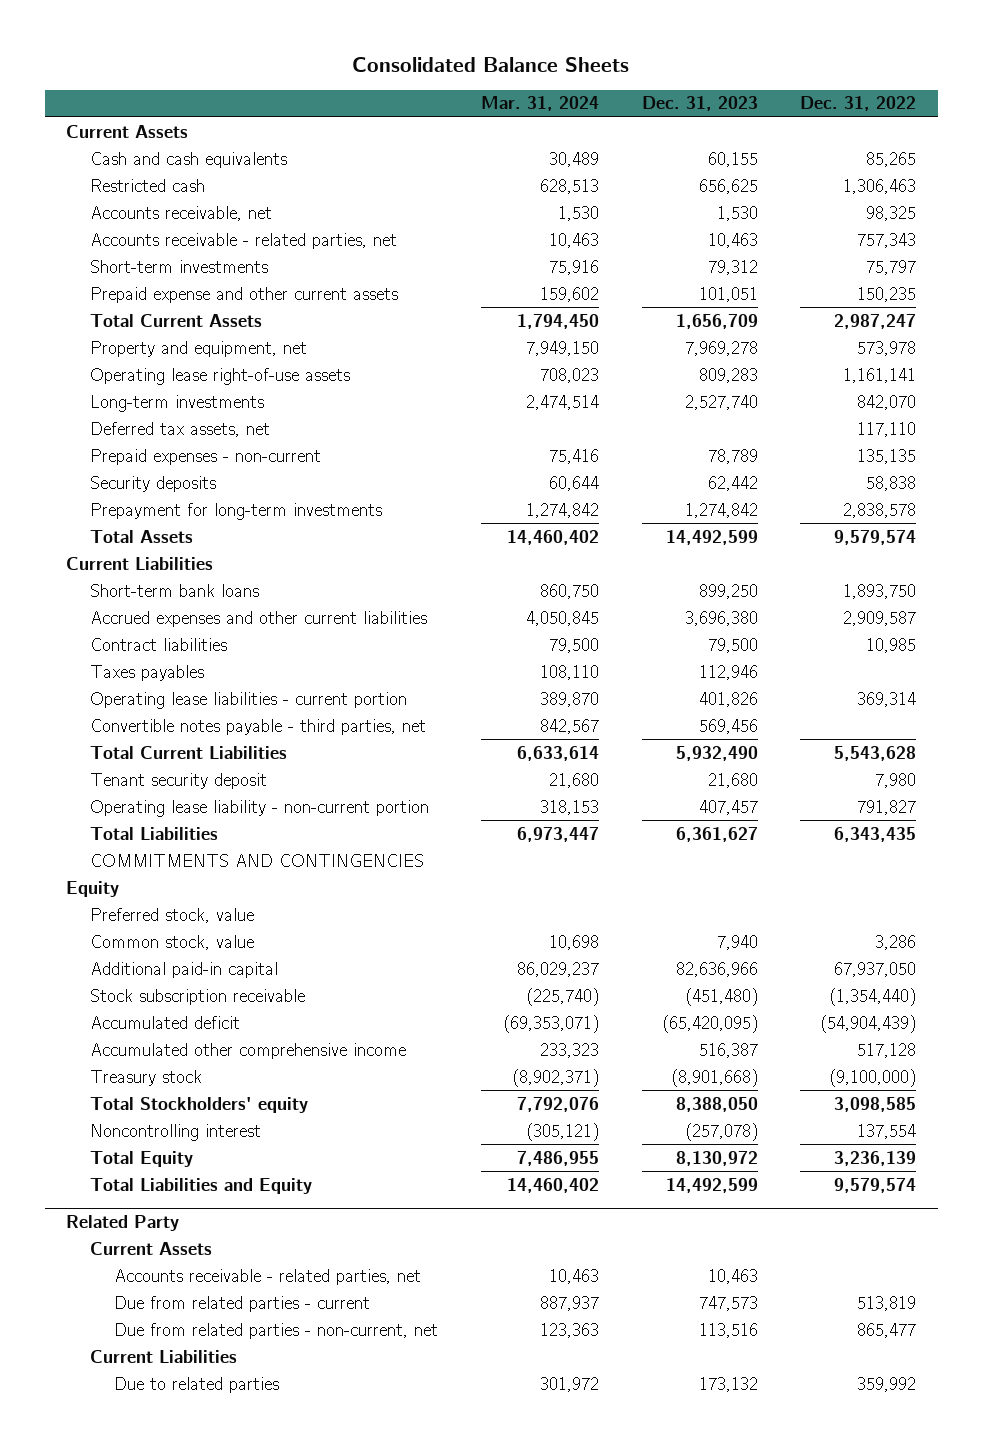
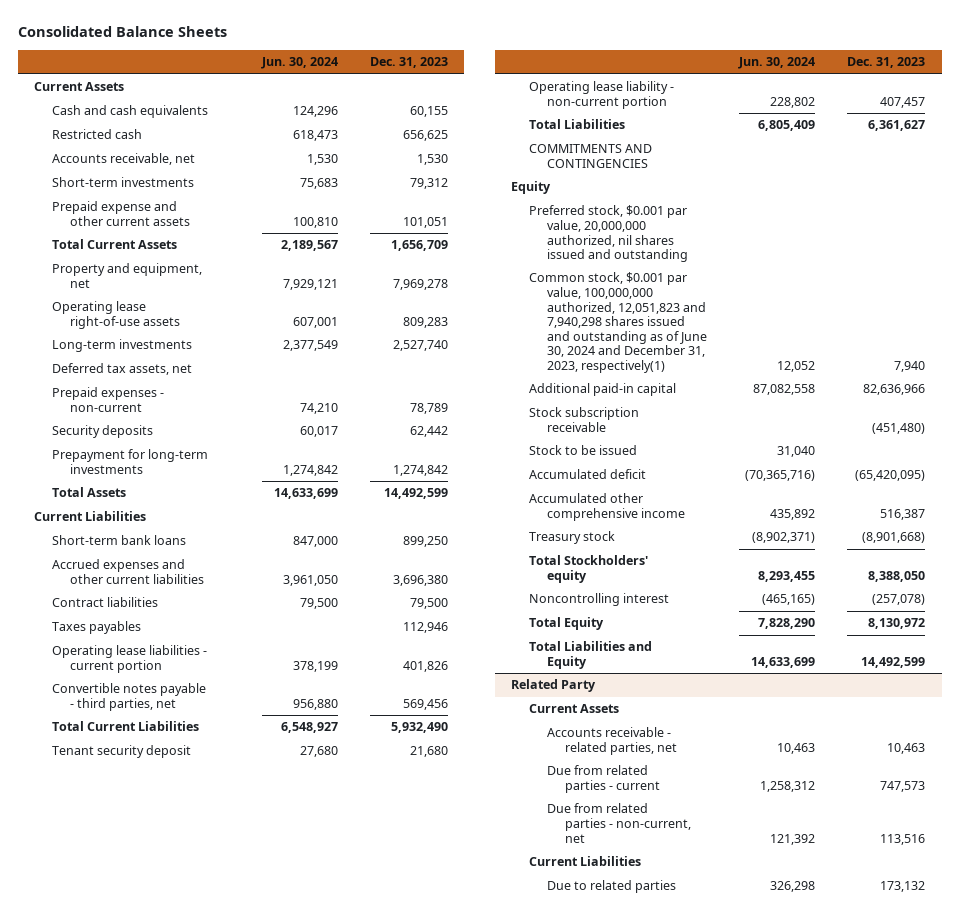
[480,96,599,112] Mar. 31, 2024 -> none
[800,96,917,112] Dec. 31, 2022 -> none
none -> [260,57,338,70] Jun. 30, 2024
[90,232,398,249] Accounts receivable - related parties, net -> none
[90,907,255,923] Preferred stock, value -> [529,205,689,263] Preferred stock, $0.001 par value, 20,000,000 authorized, nil shares issued and outstanding
[90,934,255,950] Common stock, value -> [529,272,708,373] Common stock, $0.001 par value, 100,000,000 authorized, 12,051,823 and 7,940,298 shares issued and outstanding as of June 30, 2024 and December 31, 2023, respectively(1)
none -> [529,445,638,456] Stock to be issued

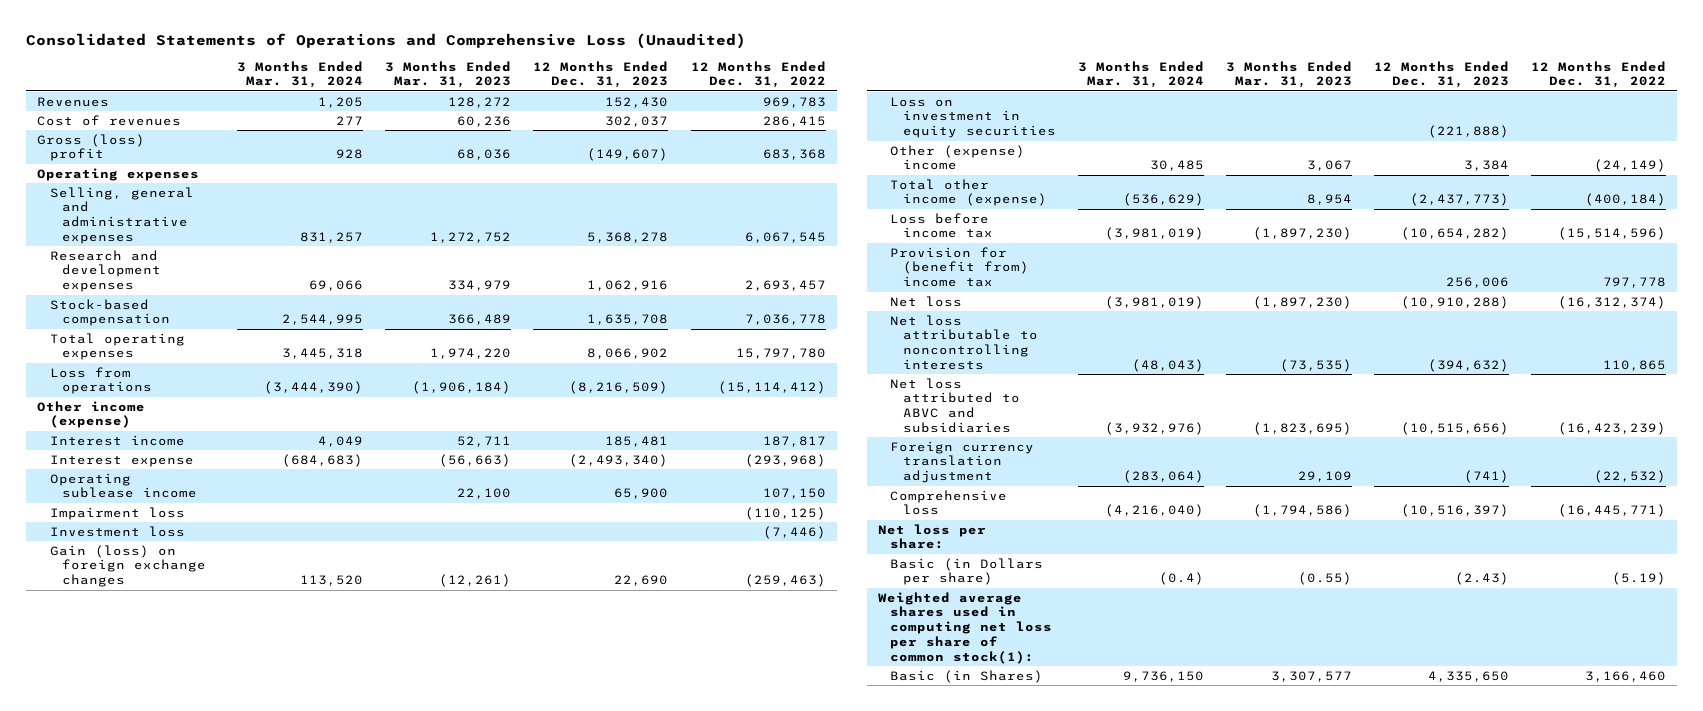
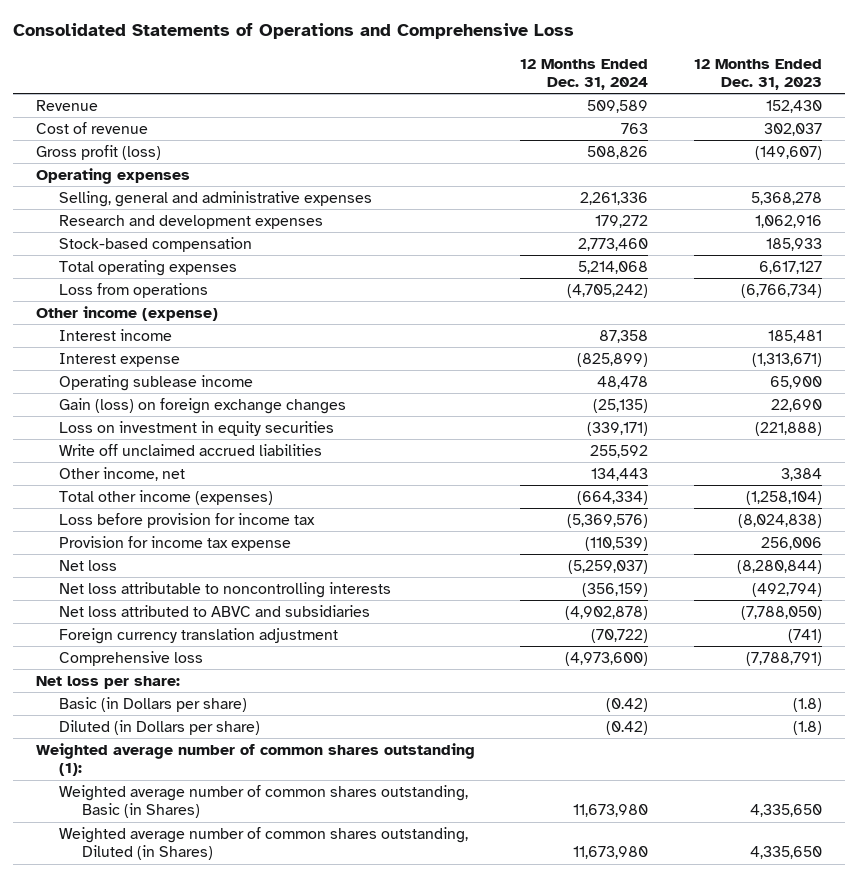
[26,32,747,49] Consolidated Statements of Operations and Comprehensive Loss (Unaudited) -> [12,23,574,40] Consolidated Statements of Operations and Comprehensive Loss
[237,60,364,89] 3 Months Ended Mar. 31, 2024 -> none
[385,60,512,89] 3 Months Ended Mar. 31, 2023 -> none
[690,60,826,89] 12 Months Ended Dec. 31, 2022 -> none
none -> [520,58,649,91] 12 Months Ended Dec. 31, 2024
[37,96,110,107] Revenues -> [35,99,98,111] Revenue
[37,114,182,126] Cost of revenues -> [35,121,148,134] Cost of revenue
[37,133,146,162] Gross (loss) profit -> [35,144,161,160] Gross profit (loss)
[587,314,669,326] 1,635,708 -> [766,237,823,251] 185,933
[587,348,669,360] 8,066,902 -> [759,260,823,274] 6,617,127
[569,381,669,395] (8,216,509) -> [741,283,823,298] (6,766,734)
[569,453,669,467] (2,493,340) -> [752,352,823,367] (1,313,671)
[49,506,185,520] Impairment loss -> none
[49,525,185,537] Investment loss -> none
none -> [59,443,323,456] Write off unclaimed accrued liabilities
[890,144,1026,171] Other (expense) income -> [59,466,186,481] Other income, net
[890,178,1047,207] Total other income (expense) -> [59,489,274,505] Total other income (expenses)
[1409,193,1509,207] (2,437,773) -> [746,490,823,505] (1,258,104)
[890,212,993,239] Loss before income tax -> [59,512,316,528] Loss before provision for income tax
[1400,227,1509,241] (10,654,282) -> [738,513,823,528] (8,024,838)
[890,246,1029,288] Provision for (benefit from) income tax -> [59,535,292,551] Provision for income tax expense
[1400,295,1509,309] (10,910,288) -> [737,559,823,574] (8,280,844)
[1427,358,1509,372] (394,632) -> [752,582,823,597] (492,794)
[1400,421,1509,435] (10,515,656) -> [741,605,823,620] (7,788,050)
[1400,504,1509,518] (10,516,397) -> [746,651,823,666] (7,788,791)
[877,591,1053,664] Weighted average shares used in computing net loss per share of common stock(1): -> none
[1454,572,1509,586] (2.43) -> [793,697,823,712] (1.8)
none -> [59,719,261,735] Diluted (in Dollars per share)
none -> [35,742,475,777] Weighted average number of common shares outstanding (1):
[890,669,1044,683] Basic (in Shares) -> [59,784,469,819] Weighted average number of common shares outstanding, Basic (in Shares)
none -> [59,826,469,861] Weighted average number of common shares outstanding, Diluted (in Shares)

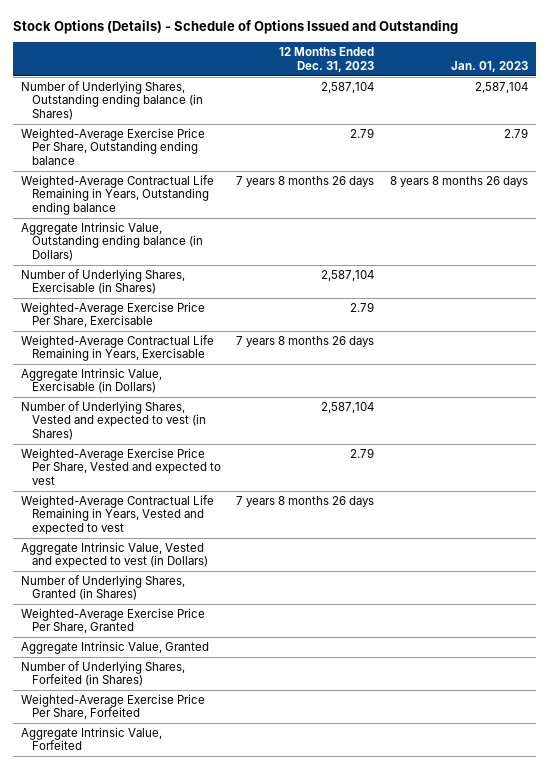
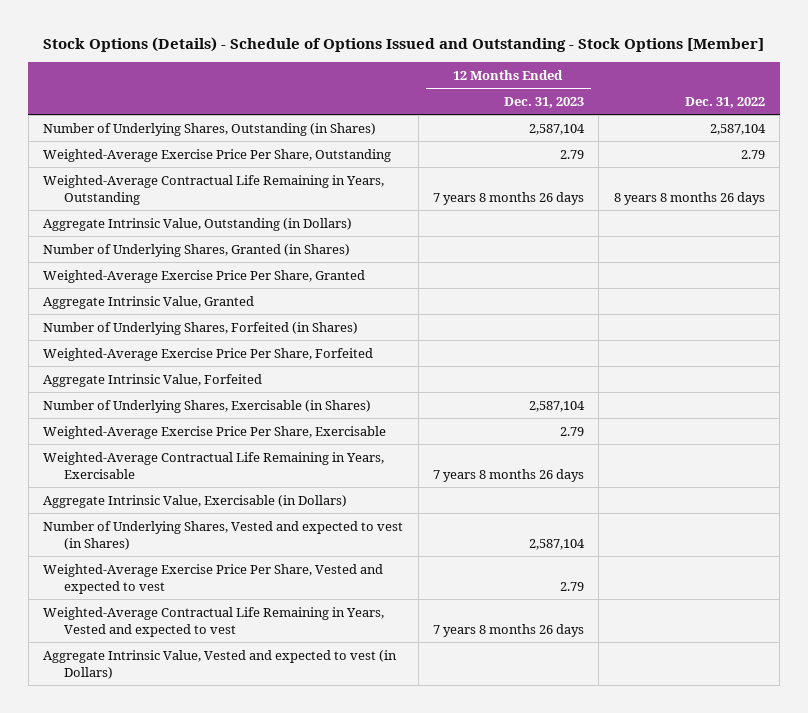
[13,20,459,35] Stock Options (Details) - Schedule of Options Issued and Outstanding -> [42,36,764,52] Stock Options (Details) - Schedule of Options Issued and Outstanding - Stock Options [Member]
[450,60,528,72] Jan. 01, 2023 -> none
none -> [684,96,765,108] Dec. 31, 2022
[21,81,203,120] Number of Underlying Shares, Outstanding ending balance (in Shares) -> [43,122,377,136] Number of Underlying Shares, Outstanding (in Shares)
[21,128,206,165] Weighted-Average Exercise Price Per Share, Outstanding ending balance -> [43,148,392,162] Weighted-Average Exercise Price Per Share, Outstanding
[21,175,215,215] Weighted-Average Contractual Life Remaining in Years, Outstanding ending balance -> [43,174,385,205] Weighted-Average Contractual Life Remaining in Years, Outstanding
[21,222,203,261] Aggregate Intrinsic Value, Outstanding ending balance (in Dollars) -> [43,217,353,231] Aggregate Intrinsic Value, Outstanding (in Dollars)
[21,575,186,601] Number of Underlying Shares, Granted (in Shares) -> [43,243,351,257] Number of Underlying Shares, Granted (in Shares)
[21,608,206,634] Weighted-Average Exercise Price Per Share, Granted -> [43,269,366,283] Weighted-Average Exercise Price Per Share, Granted
[21,641,210,655] Aggregate Intrinsic Value, Granted -> [43,295,255,309] Aggregate Intrinsic Value, Granted
[21,661,186,687] Number of Underlying Shares, Forfeited (in Shares) -> [43,321,359,335] Number of Underlying Shares, Forfeited (in Shares)
[21,694,206,720] Weighted-Average Exercise Price Per Share, Forfeited -> [43,347,374,361] Weighted-Average Exercise Price Per Share, Forfeited
[21,727,163,751] Aggregate Intrinsic Value, Forfeited -> [43,373,263,387] Aggregate Intrinsic Value, Forfeited

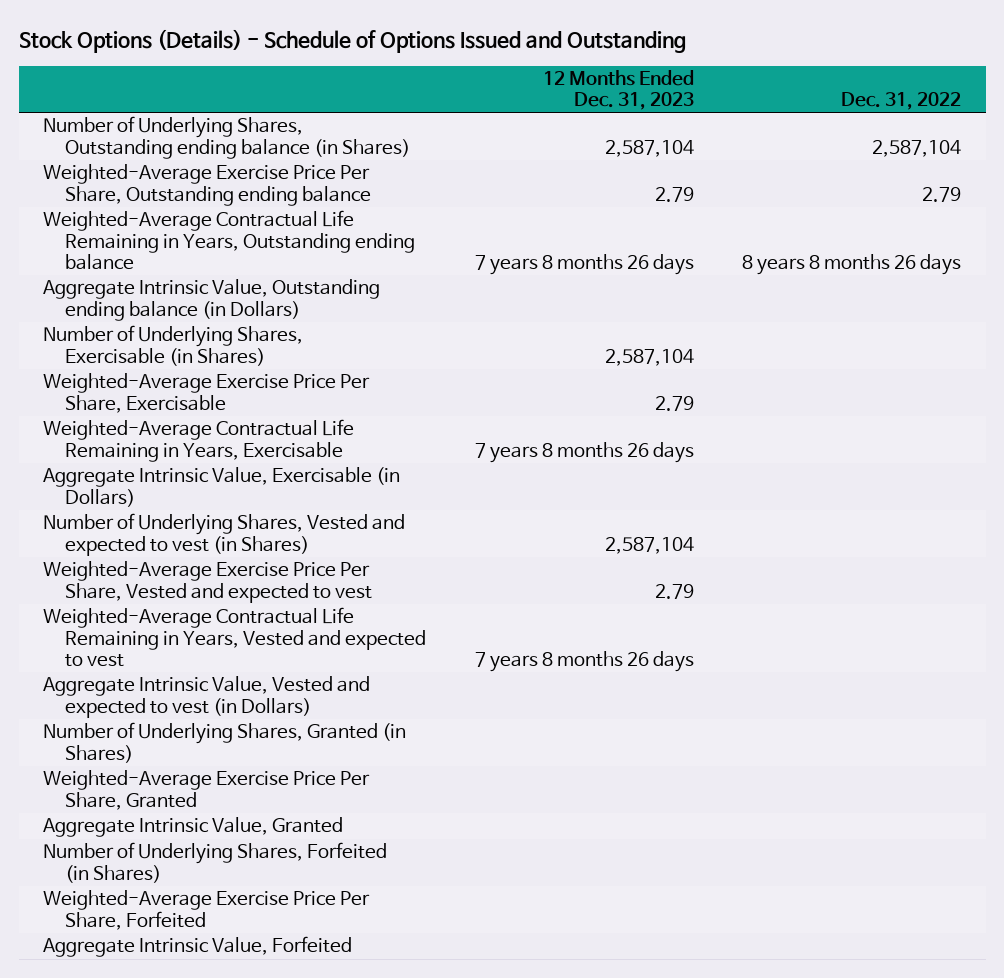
[42,36,764,52] Stock Options (Details) - Schedule of Options Issued and Outstanding - Stock Options [Member] -> [18,29,686,54] Stock Options (Details) - Schedule of Options Issued and Outstanding
[43,122,377,136] Number of Underlying Shares, Outstanding (in Shares) -> [43,116,410,159] Number of Underlying Shares, Outstanding ending balance (in Shares)
[43,148,392,162] Weighted-Average Exercise Price Per Share, Outstanding -> [43,164,371,206] Weighted-Average Exercise Price Per Share, Outstanding ending balance
[43,174,385,205] Weighted-Average Contractual Life Remaining in Years, Outstanding -> [43,210,415,270] Weighted-Average Contractual Life Remaining in Years, Outstanding ending balance
[43,217,353,231] Aggregate Intrinsic Value, Outstanding (in Dollars) -> [43,279,381,321] Aggregate Intrinsic Value, Outstanding ending balance (in Dollars)
[43,243,351,257] Number of Underlying Shares, Granted (in Shares) -> [43,722,407,763] Number of Underlying Shares, Granted (in Shares)
[43,269,366,283] Weighted-Average Exercise Price Per Share, Granted -> [43,770,371,810] Weighted-Average Exercise Price Per Share, Granted
[43,295,255,309] Aggregate Intrinsic Value, Granted -> [43,817,344,838] Aggregate Intrinsic Value, Granted
[43,321,359,335] Number of Underlying Shares, Forfeited (in Shares) -> [43,842,388,883] Number of Underlying Shares, Forfeited (in Shares)
[43,347,374,361] Weighted-Average Exercise Price Per Share, Forfeited -> [43,890,371,930] Weighted-Average Exercise Price Per Share, Forfeited
[43,373,263,387] Aggregate Intrinsic Value, Forfeited -> [43,936,353,958] Aggregate Intrinsic Value, Forfeited

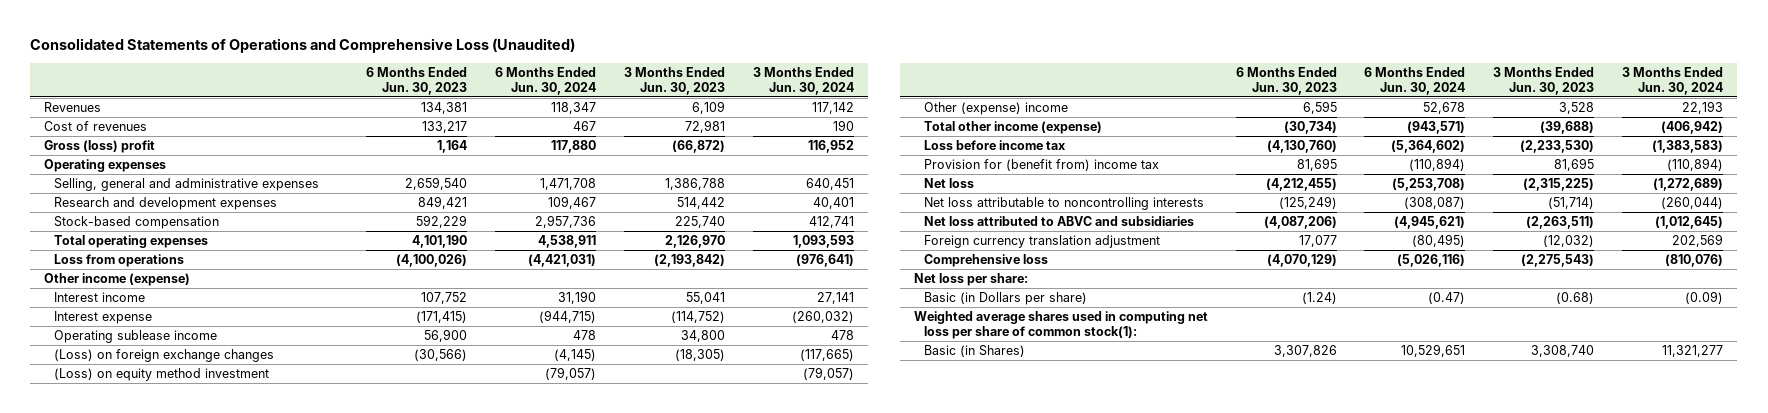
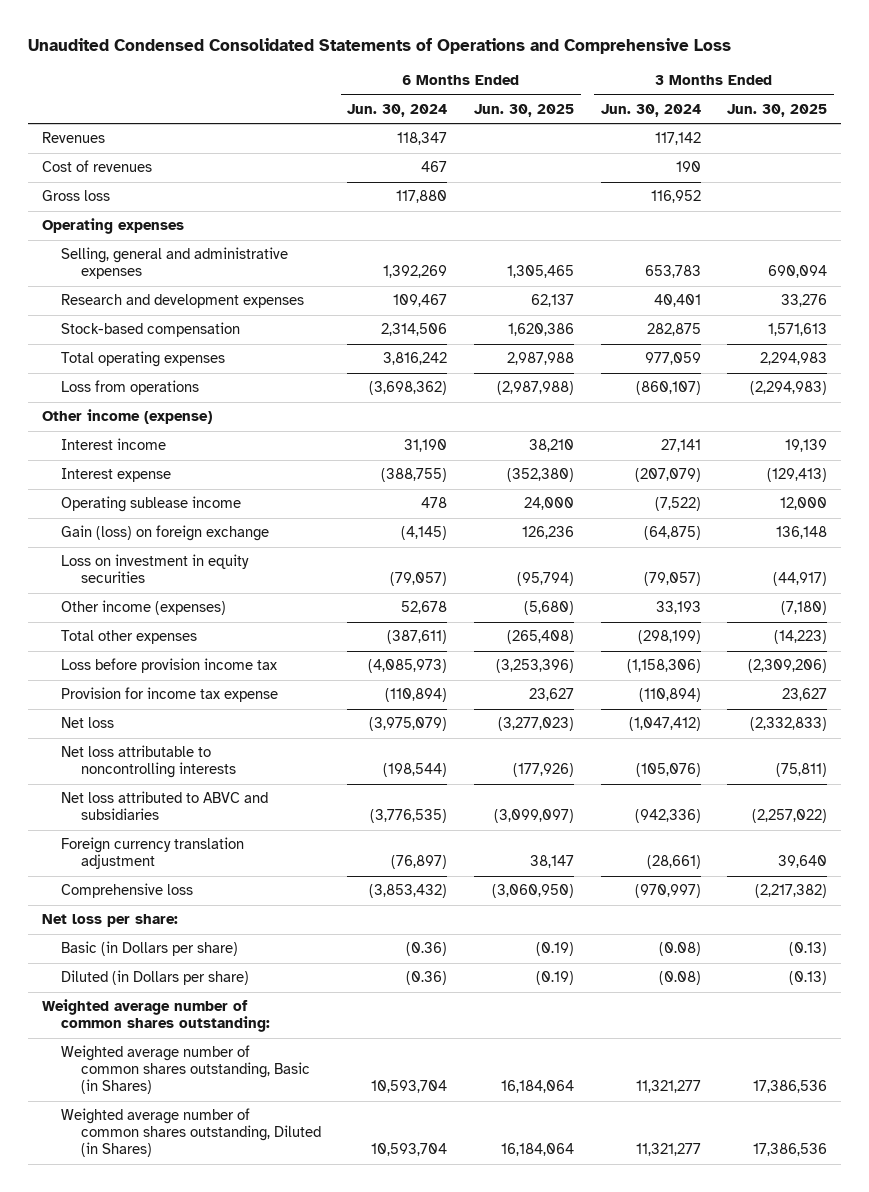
[30,38,576,54] Consolidated Statements of Operations and Comprehensive Loss (Unaudited) -> [28,38,732,55] Unaudited Condensed Consolidated Statements of Operations and Comprehensive Loss
[366,67,468,95] 6 Months Ended Jun. 30, 2023 -> none
[624,67,726,95] 3 Months Ended Jun. 30, 2023 -> none
none -> [474,103,575,117] Jun. 30, 2025
none -> [727,103,828,117] Jun. 30, 2025
[44,140,156,154] Gross (loss) profit -> [41,190,110,202] Gross loss
[540,178,597,191] 1,471,708 -> [383,265,448,279] 1,392,269
[805,178,854,191] 640,451 -> [644,265,701,279] 653,783
[535,215,597,229] 2,957,736 -> [381,323,448,337] 2,314,506
[808,216,854,229] 412,741 -> [646,323,701,337] 282,875
[538,235,597,249] 4,538,911 -> [383,352,448,366] 3,816,242
[792,235,854,249] 1,093,593 -> [644,352,701,366] 977,059
[528,254,597,268] (4,421,031) -> [369,381,448,396] (3,698,362)
[795,254,854,268] (976,641) -> [635,381,701,396] (860,107)
[539,310,597,324] (944,715) -> [381,468,448,483] (388,755)
[791,311,854,324] (260,032) -> [634,468,701,483] (207,079)
[830,330,854,341] 478 -> [654,497,701,512] (7,522)
[54,349,275,363] (Loss) on foreign exchange changes -> [61,525,270,542] Gain (loss) on foreign exchange
[799,349,854,362] (117,665) -> [643,526,701,541] (64,875)
[54,368,270,382] (Loss) on equity method investment -> [61,554,250,584] Loss on investment in equity securities
[923,102,1068,116] Other (expense) income -> [61,600,227,616] Other income (expenses)
[1682,101,1724,115] 22,193 -> [655,601,701,615] 33,193
[923,121,1102,135] Total other income (expense) -> [61,630,198,645] Total other expenses
[1407,121,1466,135] (943,571) -> [387,630,448,645] (387,611)
[1661,121,1724,135] (406,942) -> [637,630,701,645] (298,199)
[923,140,1065,151] Loss before income tax -> [61,658,278,674] Loss before provision income tax
[1391,140,1466,154] (5,364,602) -> [368,659,448,674] (4,085,973)
[1652,140,1724,154] (1,383,583) -> [626,659,701,674] (1,158,306)
[923,159,1159,172] Provision for (benefit from) income tax -> [61,687,279,703] Provision for income tax expense
[1392,178,1466,192] (5,253,708) -> [369,717,448,732] (3,975,079)
[1653,178,1724,192] (1,272,689) -> [628,717,701,732] (1,047,412)
[1404,197,1466,210] (308,087) -> [383,763,448,778] (198,544)
[1661,197,1724,210] (260,044) -> [635,763,701,778] (105,076)
[1394,216,1466,230] (4,945,621) -> [370,809,448,824] (3,776,535)
[1655,216,1724,230] (1,012,645) -> [634,809,701,824] (942,336)
[1412,234,1466,248] (80,495) -> [391,855,448,870] (76,897)
[1672,234,1724,248] 202,569 -> [646,855,701,870] (28,661)
[1397,254,1466,268] (5,026,116) -> [369,884,448,899] (3,853,432)
[1665,254,1724,268] (810,076) -> [634,884,701,899] (970,997)
[1428,292,1466,305] (0.47) -> [406,942,448,957] (0.36)
[1685,291,1724,305] (0.09) -> [658,942,701,957] (0.08)
none -> [61,970,250,986] Diluted (in Dollars per share)
[913,311,1208,339] Weighted average shares used in computing net loss per share of common stock(1): -> [41,999,271,1033] Weighted average number of common shares outstanding:
[923,345,1025,358] Basic (in Shares) -> [61,1045,310,1095] Weighted average number of common shares outstanding, Basic (in Shares)
[1401,344,1466,358] 10,529,651 -> [371,1080,448,1094] 10,593,704
none -> [61,1108,321,1158] Weighted average number of common shares outstanding, Diluted (in Shares)

